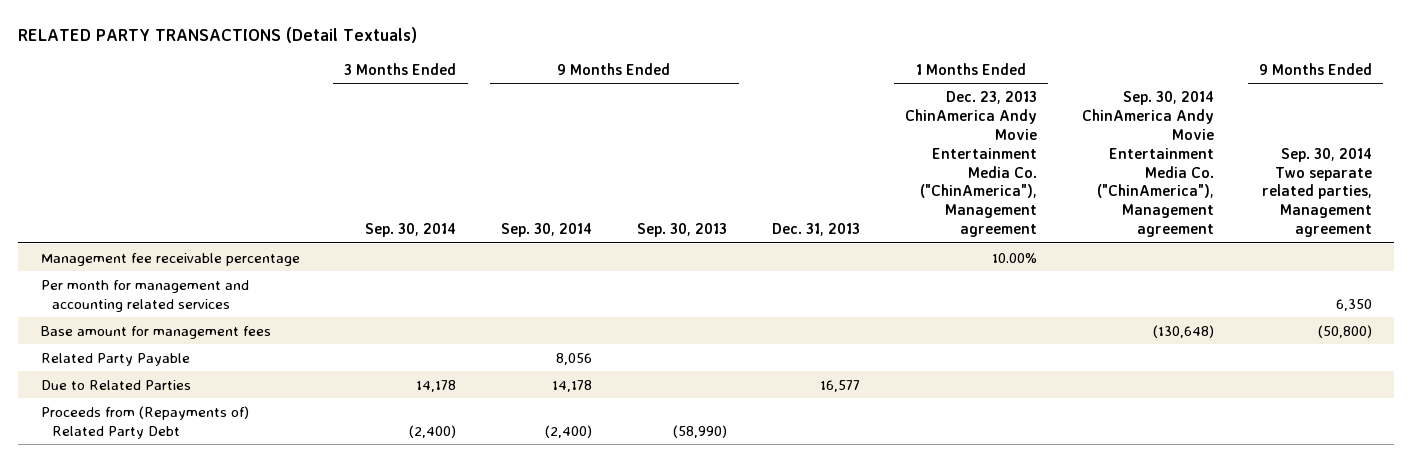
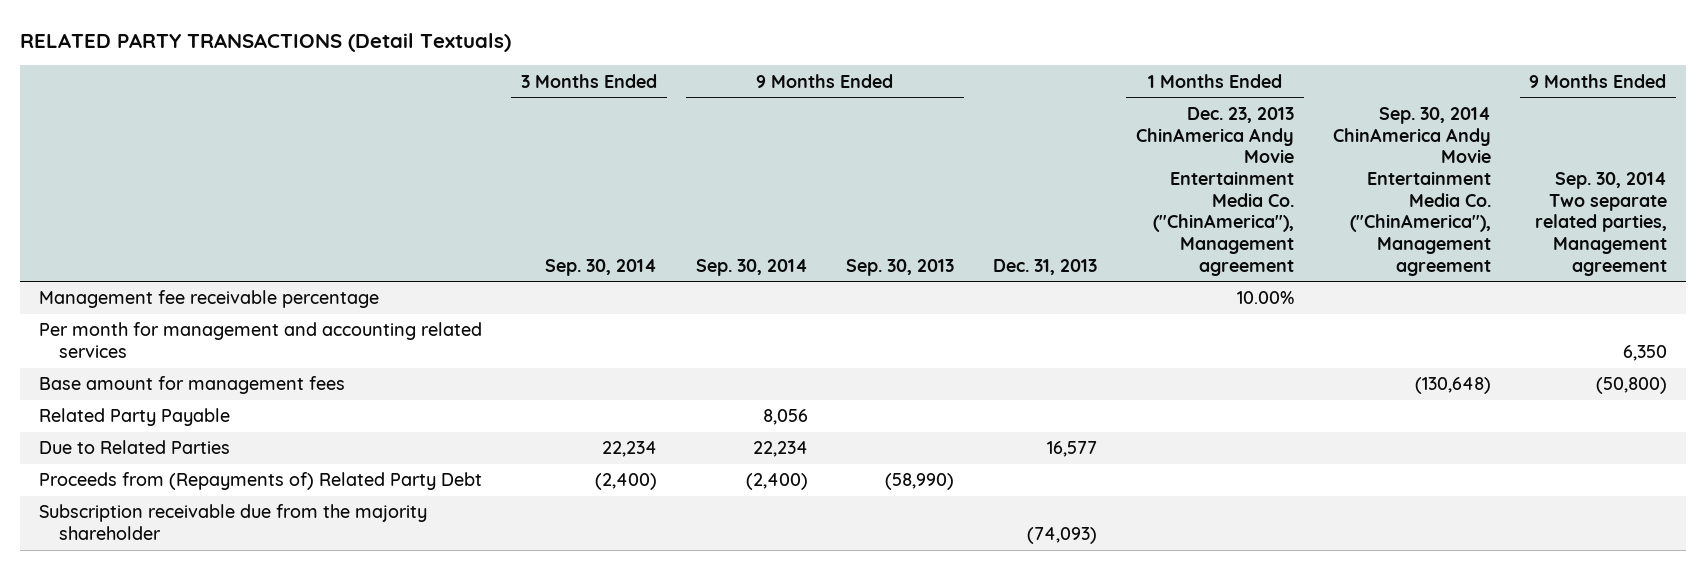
[416,379,457,392] 14,178 -> [601,441,657,458] 22,234
[552,379,593,392] 14,178 -> [752,441,808,458] 22,234
none -> [39,504,428,541] Subscription receivable due from the majority shareholder

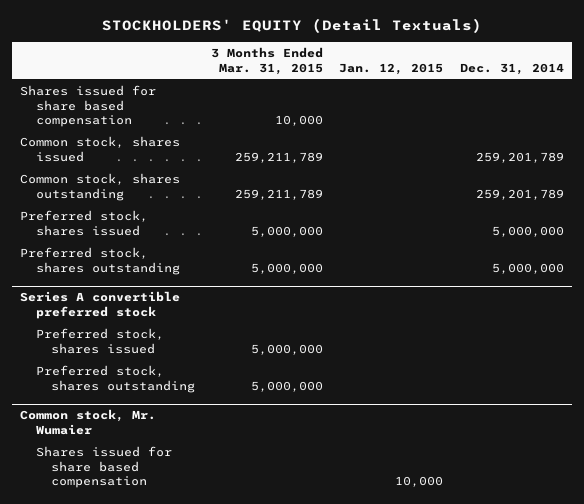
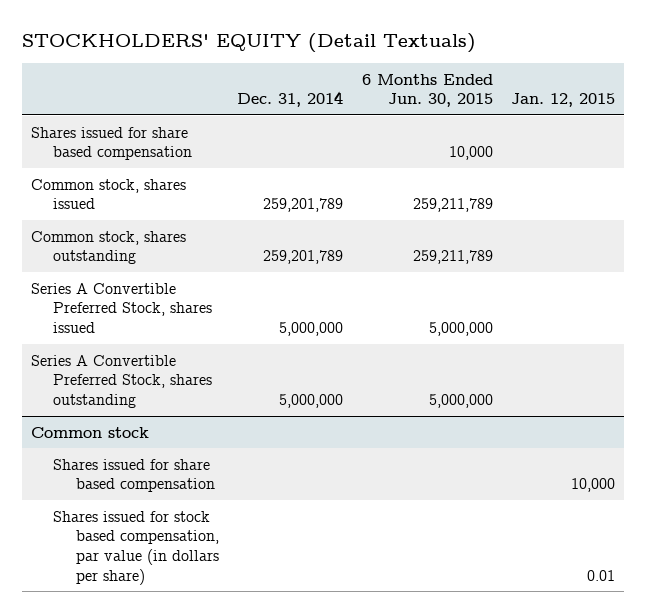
[211,47,324,75] 3 Months Ended Mar. 31, 2015 -> none
none -> [361,73,493,108] 6 Months Ended Jun. 30, 2015
[20,291,181,319] Series A convertible preferred stock -> none
[35,328,164,354] Preferred stock, shares issued -> none
[35,365,195,393] Preferred stock, shares outstanding -> none
[20,210,149,236] Preferred stock, shares issued -> [31,282,213,334] Series A Convertible Preferred Stock, shares issued
[20,247,180,275] Preferred stock, shares outstanding -> [31,354,213,409] Series A Convertible Preferred Stock, shares outstanding
[20,409,157,435] Common stock, Mr. Wumaier -> [31,426,150,438] Common stock
none -> [53,510,219,585] Shares issued for stock based compensation, par value (in dollars per share)

